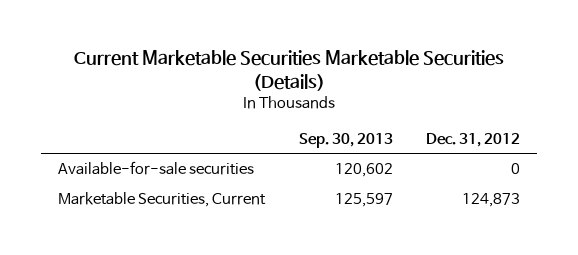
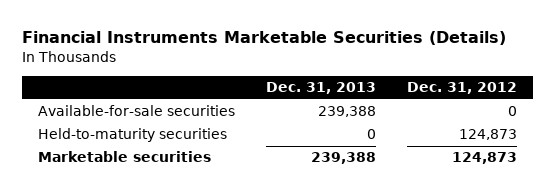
[74,50,505,91] Current Marketable Securities Marketable Securities (Details) -> [21,31,506,46] Financial Instruments Marketable Securities (Details)
[298,132,393,148] Sep. 30, 2013 -> none
none -> [265,82,376,95] Dec. 31, 2013
none -> [37,128,227,143] Held-to-maturity securities
[57,192,266,208] Marketable Securities, Current -> [37,151,211,163] Marketable securities

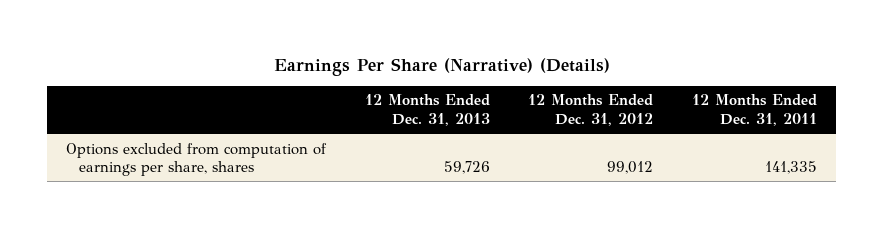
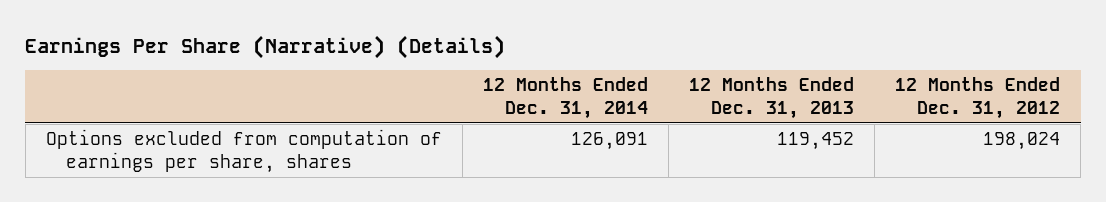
[691,94,817,126] 12 Months Ended Dec. 31, 2011 -> none
none -> [483,77,649,119] 12 Months Ended Dec. 31, 2014
[443,161,490,175] 59,726 -> [777,132,855,151] 119,452
[607,161,654,175] 99,012 -> [983,132,1061,151] 198,024

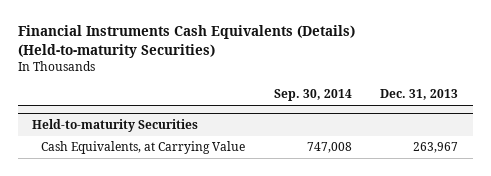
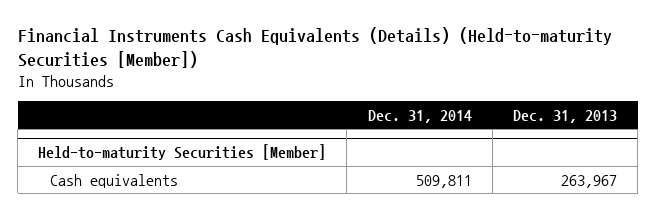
[18,25,356,58] Financial Instruments Cash Equivalents (Details) (Held-to-maturity Securities) -> [17,27,612,69] Financial Instruments Cash Equivalents (Details) (Held-to-maturity Securities [Member])
[273,89,352,102] Sep. 30, 2014 -> none
none -> [367,109,472,123] Dec. 31, 2014
[32,118,199,132] Held-to-maturity Securities -> [38,143,327,160] Held-to-maturity Securities [Member]
[40,141,245,155] Cash Equivalents, at Carrying Value -> [49,173,178,188] Cash equivalents

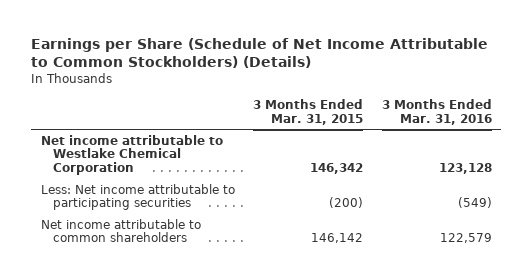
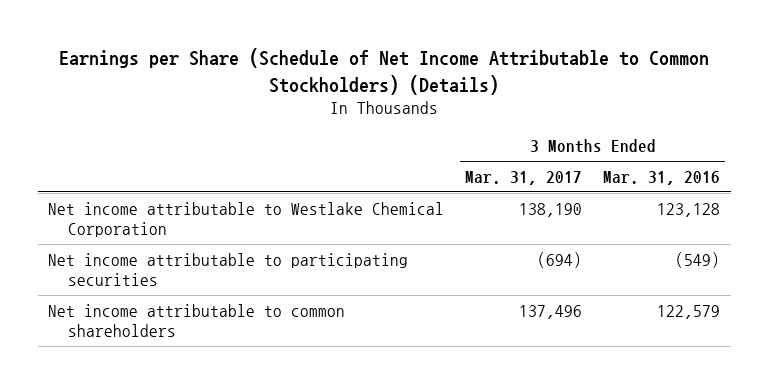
[253,99,364,125] 3 Months Ended Mar. 31, 2015 -> none
none -> [465,170,583,185] Mar. 31, 2017
[40,183,235,211] Less: Net income attributable to participating securities -> [48,252,409,287] Net income attributable to participating securities

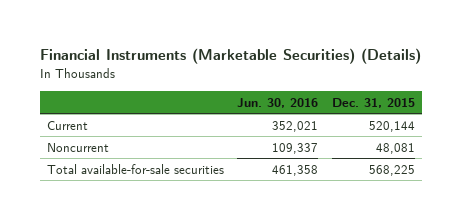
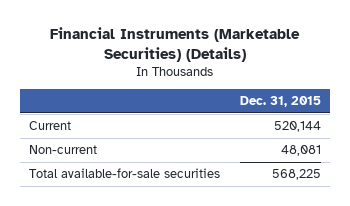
[237,97,319,108] Jun. 30, 2016 -> none
[46,142,109,152] Noncurrent -> [29,145,98,155] Non-current

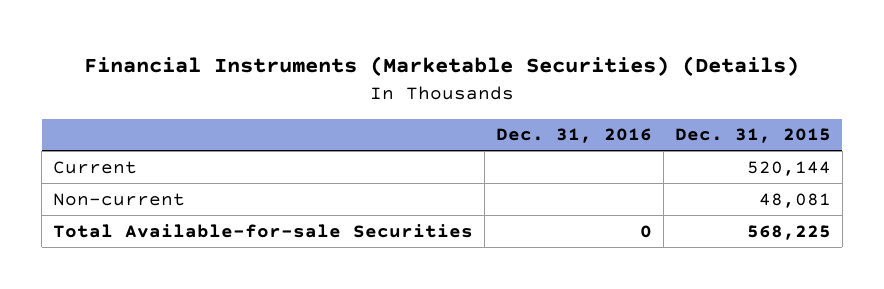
none -> [495,128,652,144] Dec. 31, 2016
[29,168,221,179] Total available-for-sale securities -> [53,223,474,238] Total Available-for-sale Securities

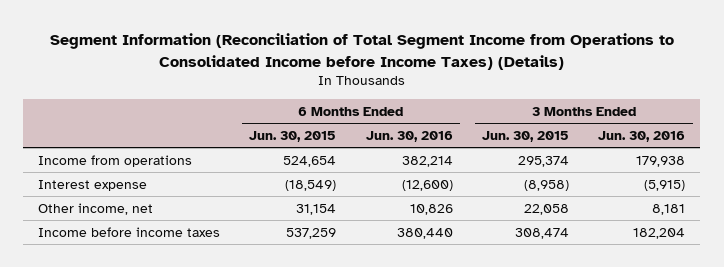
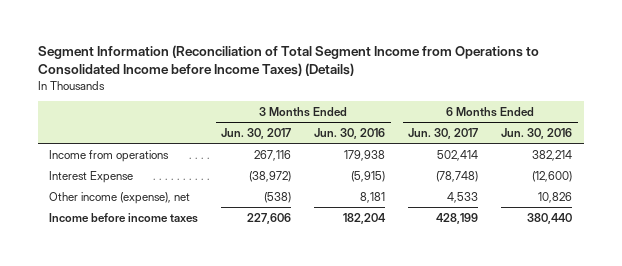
[249,130,337,142] Jun. 30, 2015 -> none
[482,130,570,142] Jun. 30, 2015 -> none
none -> [221,127,292,139] Jun. 30, 2017
none -> [408,127,479,139] Jun. 30, 2017
[38,179,148,191] Interest expense -> [49,170,134,183] Interest Expense
[38,202,154,215] Other income, net -> [49,191,191,204] Other income (expense), net

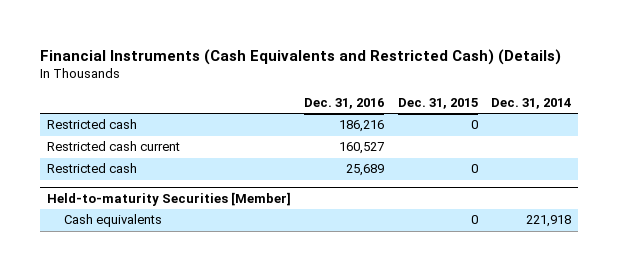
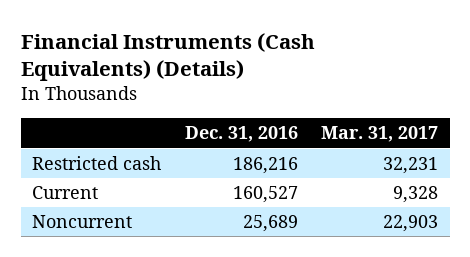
[40,48,562,65] Financial Instruments (Cash Equivalents and Restricted Cash) (Details) -> [20,32,315,82] Financial Instruments (Cash Equivalents) (Details)
[397,98,478,110] Dec. 31, 2015 -> none
[491,98,572,110] Dec. 31, 2014 -> none
none -> [320,126,438,143] Mar. 31, 2017
[46,192,291,207] Held-to-maturity Securities [Member] -> none
[64,214,163,228] Cash equivalents -> none
[46,141,180,152] Restricted cash current -> [32,186,99,200] Current
[46,163,137,174] Restricted cash -> [32,215,133,229] Noncurrent

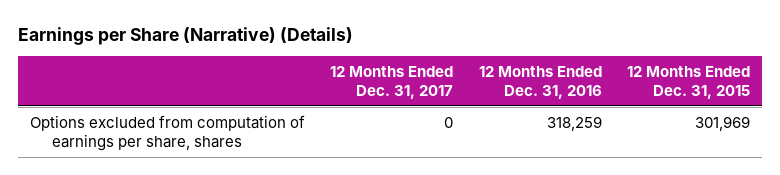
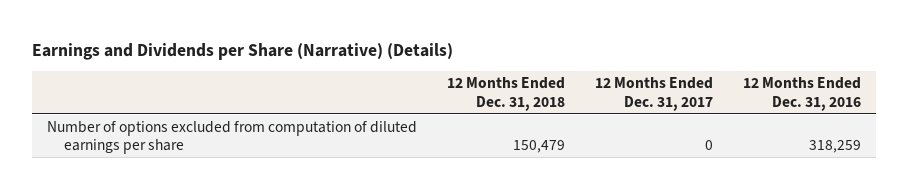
[17,27,353,46] Earnings per Share (Narrative) (Details) -> [32,43,454,61] Earnings and Dividends per Share (Narrative) (Details)
[626,65,750,100] 12 Months Ended Dec. 31, 2015 -> none
none -> [447,77,566,111] 12 Months Ended Dec. 31, 2018
[30,114,306,152] Options excluded from computation of earnings per share, shares -> [47,120,418,155] Number of options excluded from computation of diluted earnings per share

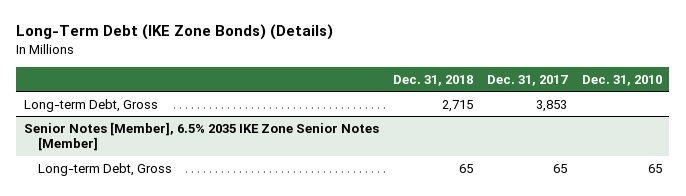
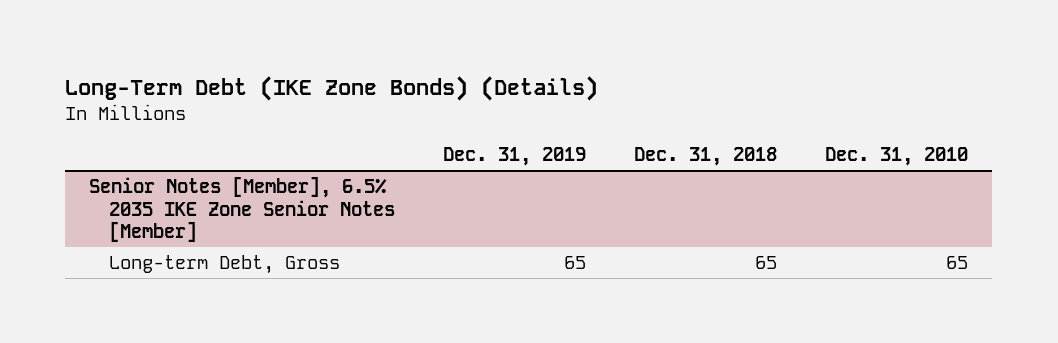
[487,74,569,86] Dec. 31, 2017 -> none
none -> [443,147,587,167] Dec. 31, 2019
[23,98,158,112] Long-term Debt, Gross -> none

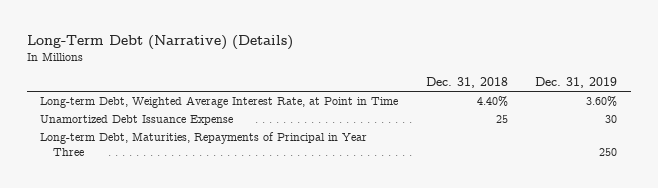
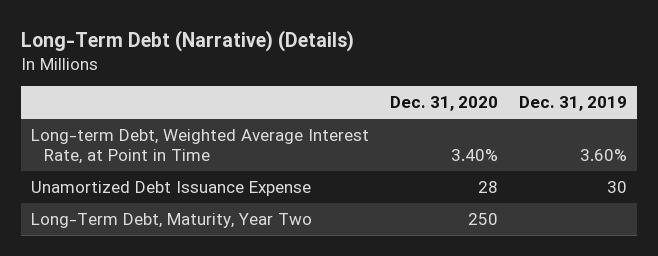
[425,77,508,89] Dec. 31, 2018 -> none
none -> [389,96,498,112] Dec. 31, 2020
[40,132,368,156] Long-term Debt, Maturities, Repayments of Principal in Year Three -> none
none -> [31,213,313,229] Long-Term Debt, Maturity, Year Two

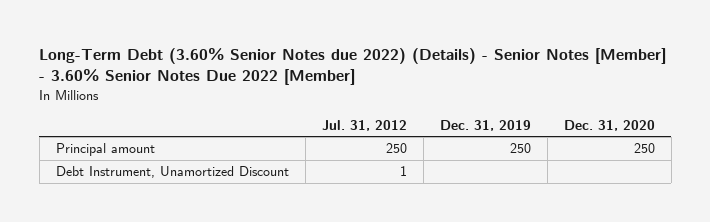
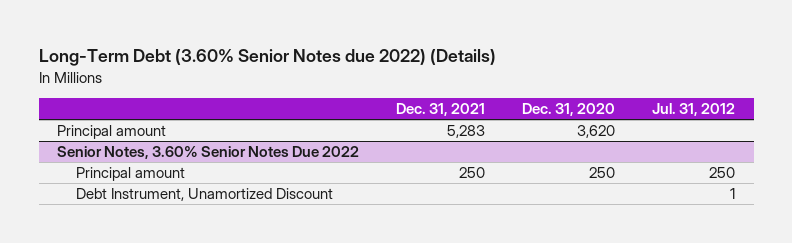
[39,48,667,86] Long-Term Debt (3.60% Senior Notes due 2022) (Details) - Senior Notes [Member] - 3.60% Senior Notes Due 2022 [Member] -> [38,49,496,67] Long-Term Debt (3.60% Senior Notes due 2022) (Details)
[439,119,531,131] Dec. 31, 2019 -> none
none -> [396,103,486,117] Dec. 31, 2021
none -> [57,125,167,140] Principal amount
none -> [57,146,360,160] Senior Notes, 3.60% Senior Notes Due 2022

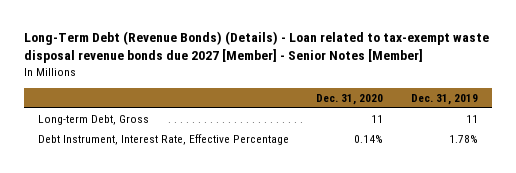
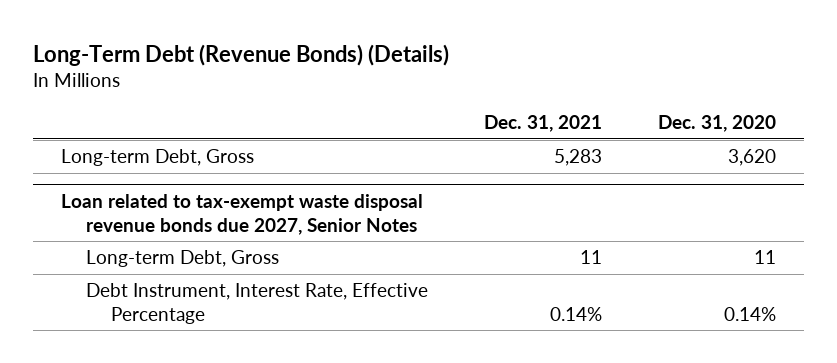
[23,30,489,64] Long-Term Debt (Revenue Bonds) (Details) - Loan related to tax-exempt waste disposal revenue bonds due 2027 [Member] - Senior Notes [Member] -> [33,44,450,67] Long-Term Debt (Revenue Bonds) (Details)
[411,93,479,105] Dec. 31, 2019 -> none
none -> [484,115,603,133] Dec. 31, 2021
none -> [61,149,255,167] Long-term Debt, Gross
none -> [61,193,424,235] Loan related to tax-exempt waste disposal revenue bonds due 2027, Senior Notes

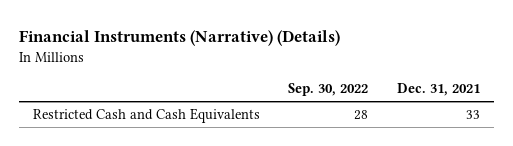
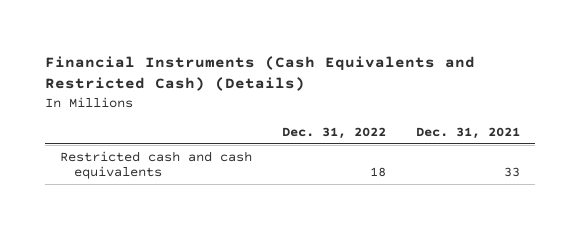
[18,29,340,46] Financial Instruments (Narrative) (Details) -> [45,55,476,92] Financial Instruments (Cash Equivalents and Restricted Cash) (Details)
[288,83,369,97] Sep. 30, 2022 -> none
none -> [281,127,386,140] Dec. 31, 2022
[33,108,261,124] Restricted Cash and Cash Equivalents -> [59,150,252,180] Restricted cash and cash equivalents

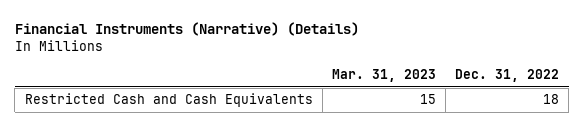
[45,55,476,92] Financial Instruments (Cash Equivalents and Restricted Cash) (Details) -> [14,21,359,36] Financial Instruments (Narrative) (Details)
[415,127,520,140] Dec. 31, 2021 -> none
none -> [331,69,436,83] Mar. 31, 2023
[59,150,252,180] Restricted cash and cash equivalents -> [24,93,313,108] Restricted Cash and Cash Equivalents

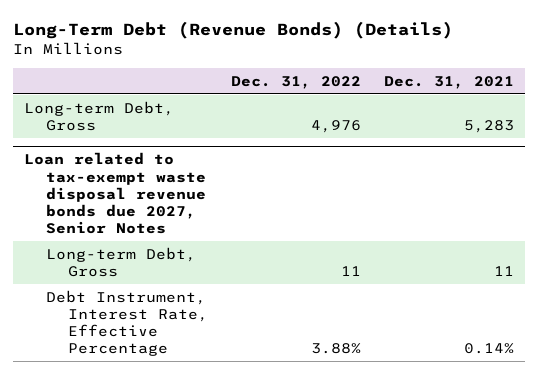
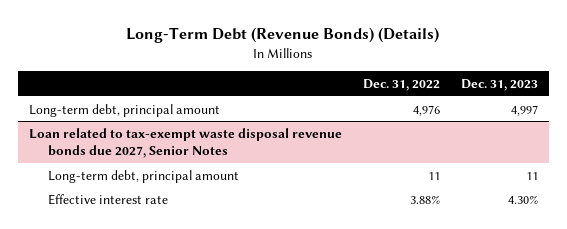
[383,75,514,89] Dec. 31, 2021 -> none
none -> [461,79,539,92] Dec. 31, 2023
[24,100,175,132] Long-term Debt, Gross -> [28,103,220,117] Long-term debt, principal amount
[46,246,197,278] Long-term Debt, Gross -> [47,169,239,183] Long-term debt, principal amount
[46,289,209,357] Debt Instrument, Interest Rate, Effective Percentage -> [47,193,168,205] Effective interest rate

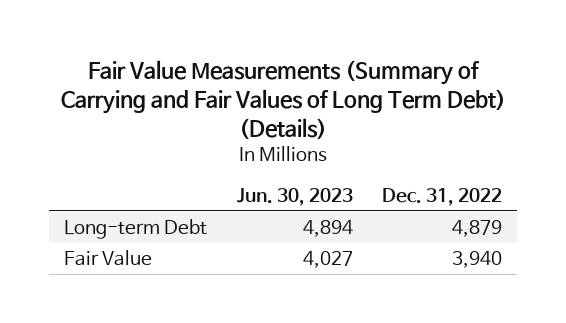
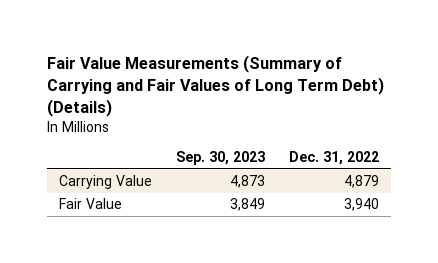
[236,187,353,206] Jun. 30, 2023 -> none
none -> [175,151,265,166] Sep. 30, 2023
[64,219,208,240] Long-term Debt -> [59,175,153,190] Carrying Value

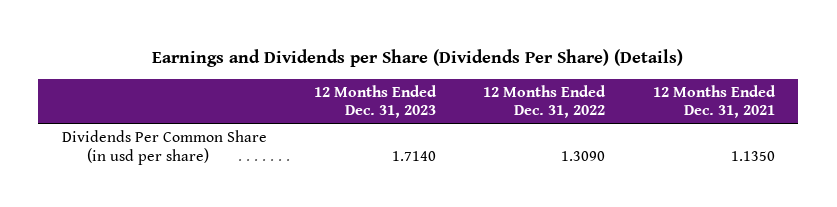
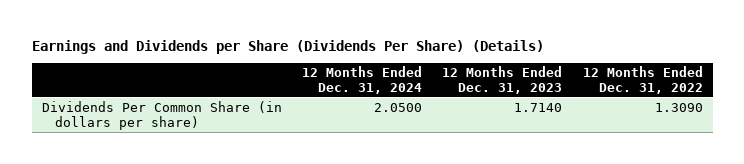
[652,84,776,119] 12 Months Ended Dec. 31, 2021 -> none
none -> [301,66,422,94] 12 Months Ended Dec. 31, 2024
[61,130,267,165] Dividends Per Common Share (in usd per share) -> [41,101,282,130] Dividends Per Common Share (in dollars per share)

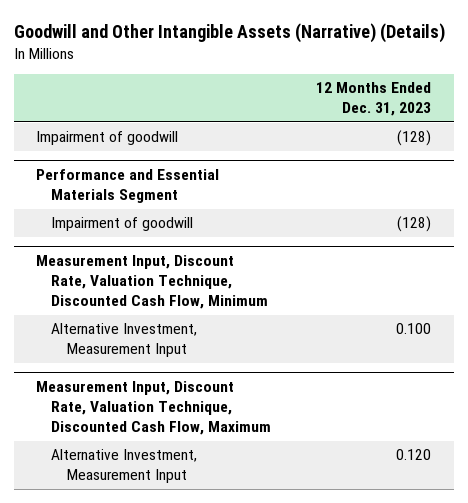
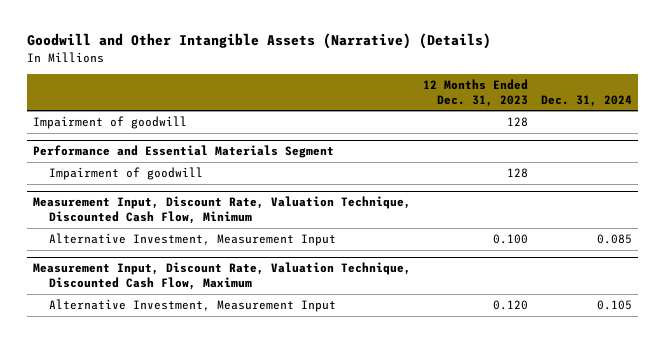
none -> [540,94,632,107] Dec. 31, 2024
[397,130,432,147] (128) -> [507,117,529,128] 128
[397,216,432,233] (128) -> [507,168,529,179] 128

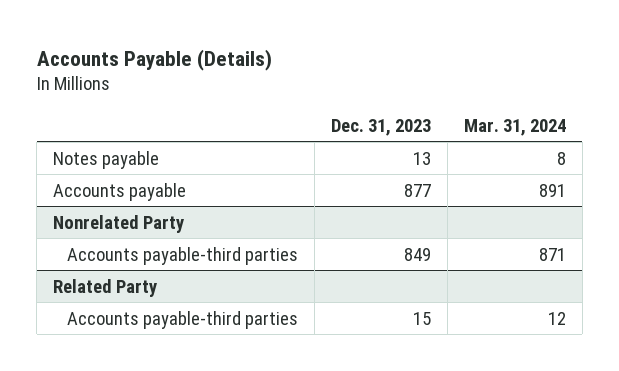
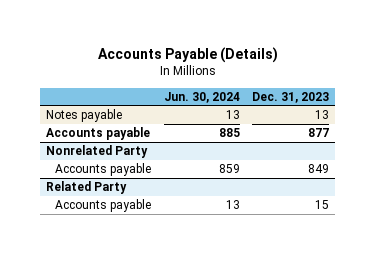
[464,118,567,136] Mar. 31, 2024 -> none
none -> [163,91,240,103] Jun. 30, 2024
[67,246,299,265] Accounts payable-third parties -> [55,163,152,177] Accounts payable
[67,310,299,329] Accounts payable-third parties -> [55,199,152,213] Accounts payable

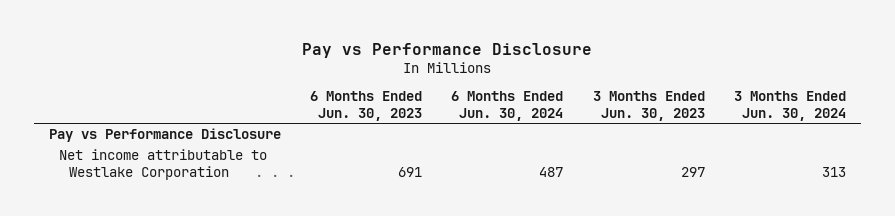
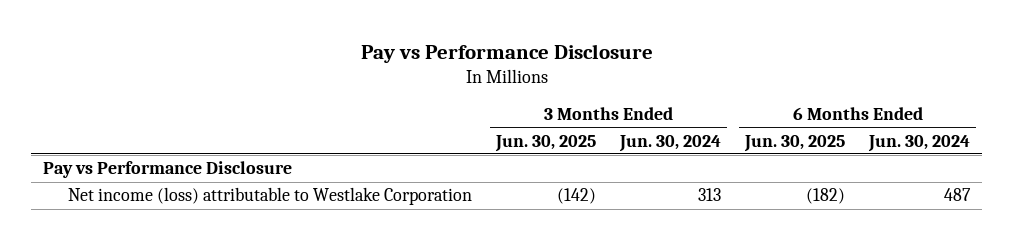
[310,91,423,121] 6 Months Ended Jun. 30, 2023 -> none
[592,91,705,121] 3 Months Ended Jun. 30, 2023 -> none
none -> [495,134,597,152] Jun. 30, 2025
none -> [744,134,846,152] Jun. 30, 2025
[58,149,267,180] Net income attributable to Westlake Corporation -> [68,187,473,206] Net income (loss) attributable to Westlake Corporation

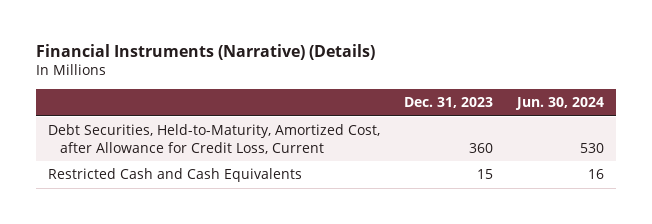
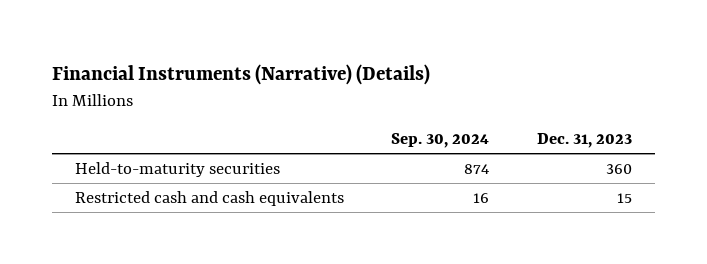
[514,97,604,111] Jun. 30, 2024 -> none
none -> [391,133,490,149] Sep. 30, 2024
[47,124,380,154] Debt Securities, Held-to-Maturity, Amortized Cost, after Allowance for Credit Loss, Current -> [75,161,281,177] Held-to-maturity securities
[47,168,302,183] Restricted Cash and Cash Equivalents -> [75,190,345,206] Restricted cash and cash equivalents

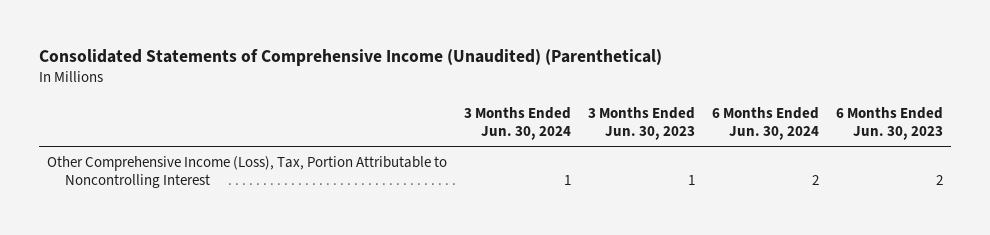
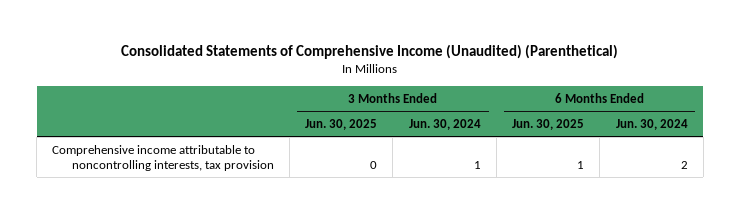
[587,106,695,140] 3 Months Ended Jun. 30, 2023 -> none
[835,106,943,140] 6 Months Ended Jun. 30, 2023 -> none
none -> [305,118,378,130] Jun. 30, 2025
none -> [512,118,585,130] Jun. 30, 2025
[47,156,448,189] Other Comprehensive Income (Loss), Tax, Portion Attributable to Noncontrolling Interest -> [52,144,274,172] Comprehensive income attributable to noncontrolling interests, tax provision

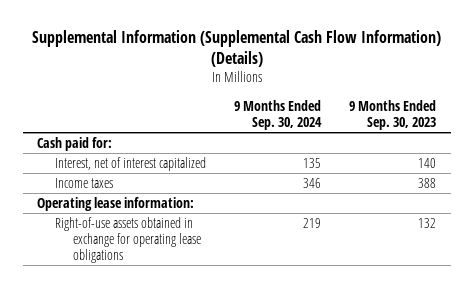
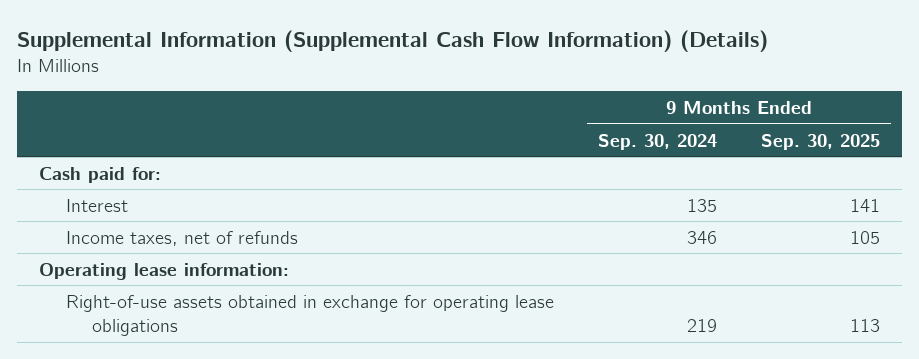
[349,99,437,130] 9 Months Ended Sep. 30, 2023 -> none
none -> [761,133,881,150] Sep. 30, 2025
[54,156,206,171] Interest, net of interest capitalized -> [65,198,128,212] Interest
[54,177,113,188] Income taxes -> [65,230,298,246] Income taxes, net of refunds

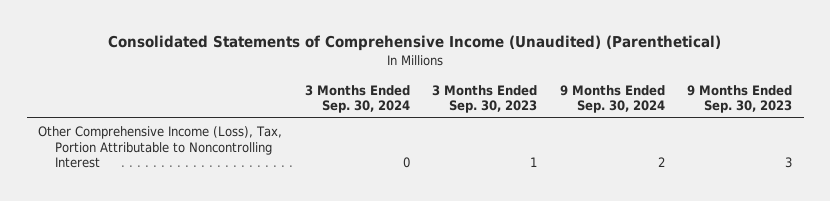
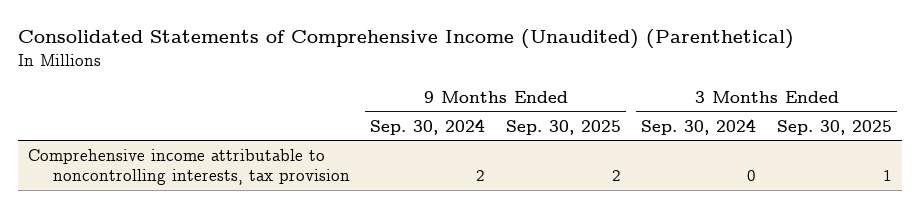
[432,84,538,114] 3 Months Ended Sep. 30, 2023 -> none
[687,84,793,114] 9 Months Ended Sep. 30, 2023 -> none
none -> [505,119,621,135] Sep. 30, 2025
none -> [776,119,892,135] Sep. 30, 2025
[38,125,283,169] Other Comprehensive Income (Loss), Tax, Portion Attributable to Noncontrolling Interest -> [27,149,350,186] Comprehensive income attributable to noncontrolling interests, tax provision

